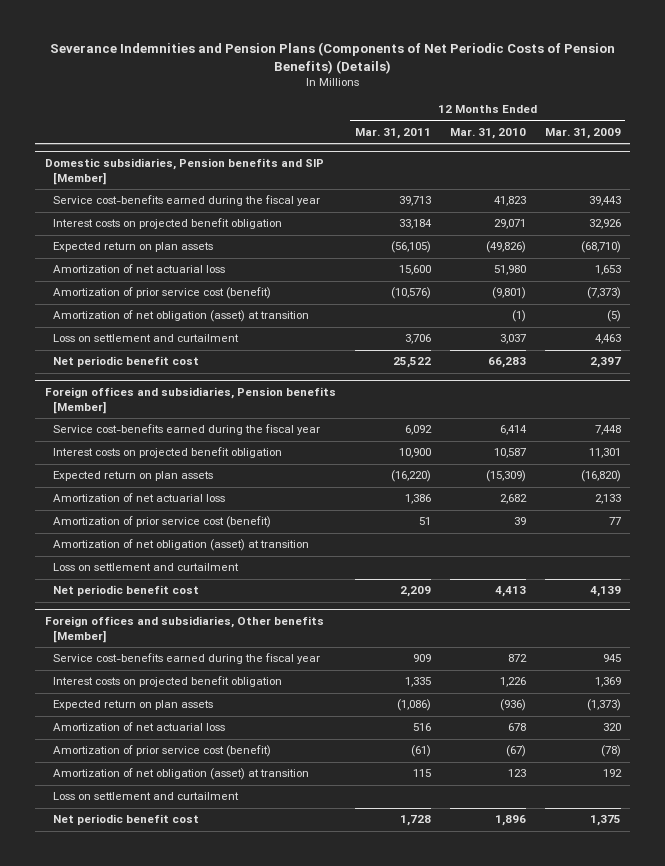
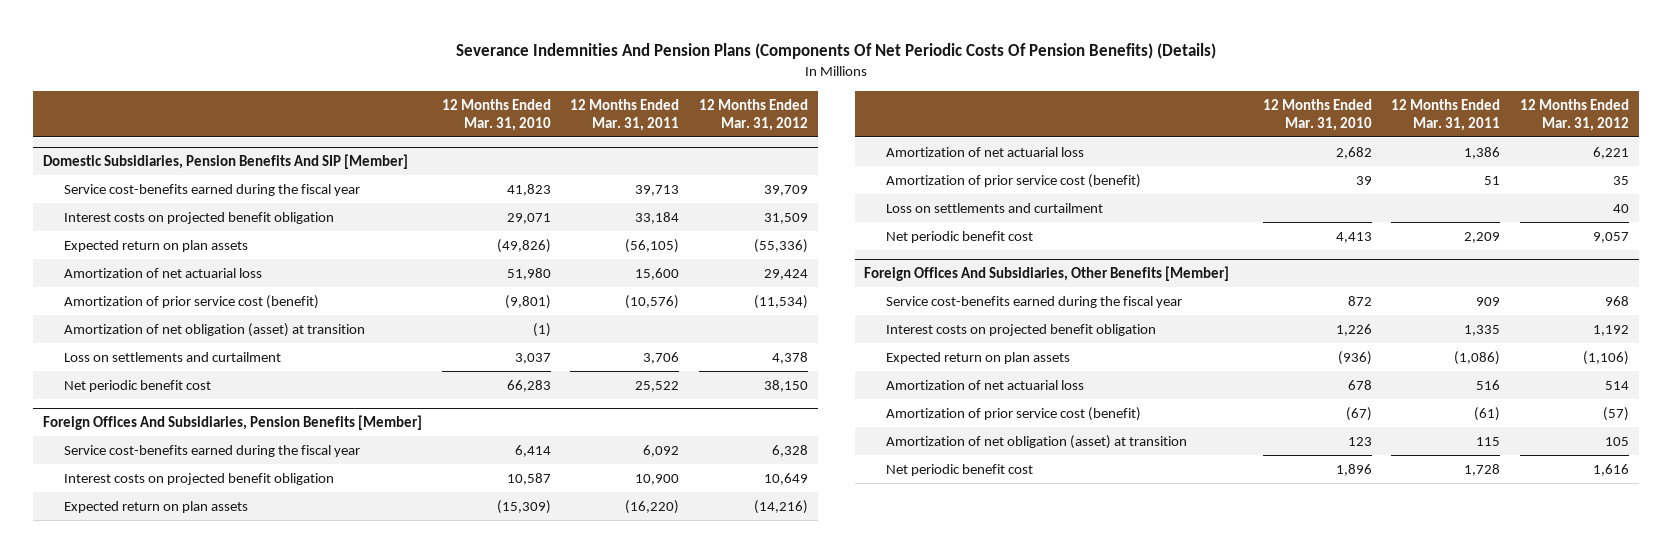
[49,42,615,74] Severance Indemnities and Pension Plans (Components of Net Periodic Costs of Pension Benefits) (Details) -> [456,43,1217,60] Severance Indemnities And Pension Plans (Components Of Net Periodic Costs Of Pension Benefits) (Details)
[544,128,621,140] Mar. 31, 2009 -> none
none -> [698,98,808,131] 12 Months Ended Mar. 31, 2012
[44,157,324,185] Domestic subsidiaries, Pension benefits and SIP [Member] -> [43,153,409,169] Domestic Subsidiaries, Pension Benefits And SIP [Member]
[53,334,240,343] Loss on settlement and curtailment -> [64,351,282,362] Loss on settlements and curtailment
[44,386,336,414] Foreign offices and subsidiaries, Pension benefits [Member] -> [43,414,423,430] Foreign Offices And Subsidiaries, Pension Benefits [Member]
[53,539,310,552] Amortization of net obligation (asset) at transition -> none
[53,563,240,572] Loss on settlement and curtailment -> [885,202,1103,213] Loss on settlements and curtailment
[44,615,324,643] Foreign offices and subsidiaries, Other benefits [Member] -> [864,265,1230,281] Foreign Offices And Subsidiaries, Other Benefits [Member]
[53,792,240,801] Loss on settlement and curtailment -> none

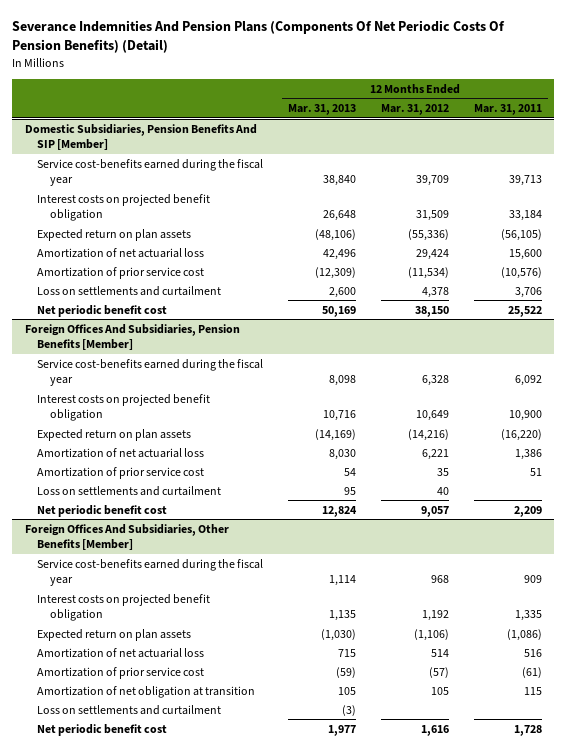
[456,43,1217,60] Severance Indemnities And Pension Plans (Components Of Net Periodic Costs Of Pension Benefits) (Details) -> [12,20,506,54] Severance Indemnities And Pension Plans (Components Of Net Periodic Costs Of Pension Benefits) (Detail)
[441,98,551,131] 12 Months Ended Mar. 31, 2010 -> none
none -> [288,103,357,115] Mar. 31, 2013
[64,322,366,337] Amortization of net obligation (asset) at transition -> none
[64,294,320,309] Amortization of prior service cost (benefit) -> [37,266,205,279] Amortization of prior service cost
[885,173,1141,188] Amortization of prior service cost (benefit) -> [37,466,205,479] Amortization of prior service cost
[885,406,1141,421] Amortization of prior service cost (benefit) -> [37,666,205,679] Amortization of prior service cost
[885,434,1187,449] Amortization of net obligation (asset) at transition -> [37,685,256,698] Amortization of net obligation at transition
none -> [37,704,222,715] Loss on settlements and curtailment

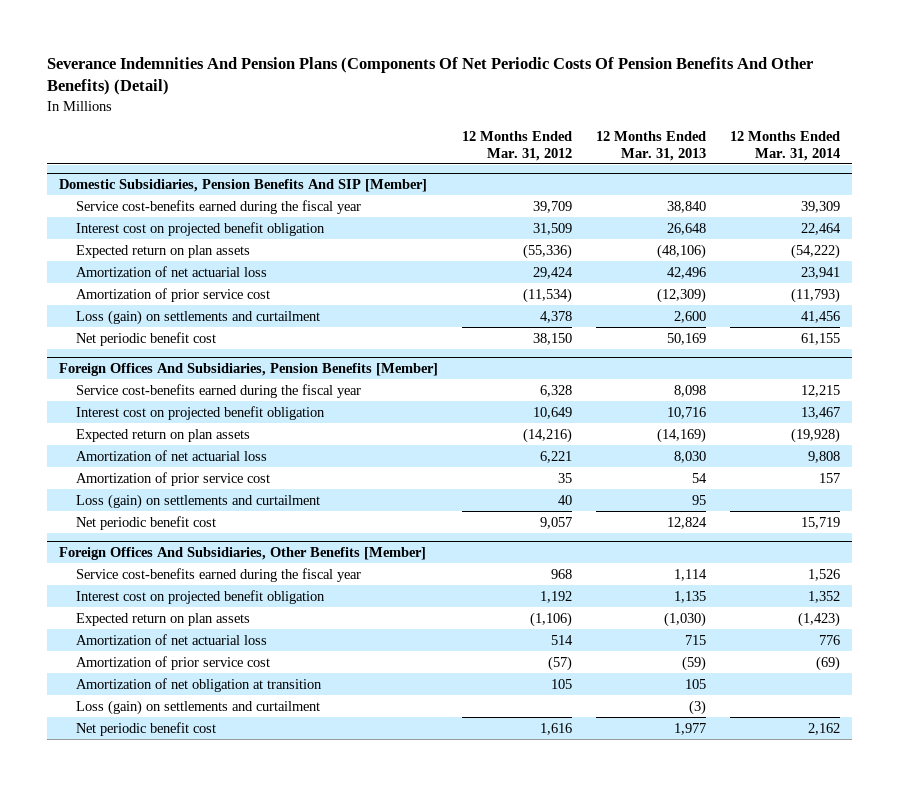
[12,20,506,54] Severance Indemnities And Pension Plans (Components Of Net Periodic Costs Of Pension Benefits) (Detail) -> [46,57,813,96] Severance Indemnities And Pension Plans (Components Of Net Periodic Costs Of Pension Benefits And Other Benefits) (Detail)
[473,103,542,115] Mar. 31, 2011 -> none
none -> [729,131,840,161] 12 Months Ended Mar. 31, 2014
[37,193,211,222] Interest costs on projected benefit obligation -> [75,221,325,236] Interest cost on projected benefit obligation
[37,285,222,296] Loss on settlements and curtailment -> [75,309,320,325] Loss (gain) on settlements and curtailment
[37,393,211,422] Interest costs on projected benefit obligation -> [75,405,325,420] Interest cost on projected benefit obligation
[37,485,222,496] Loss on settlements and curtailment -> [75,493,320,509] Loss (gain) on settlements and curtailment
[37,593,211,622] Interest costs on projected benefit obligation -> [75,589,325,604] Interest cost on projected benefit obligation
[37,704,222,715] Loss on settlements and curtailment -> [75,699,320,715] Loss (gain) on settlements and curtailment

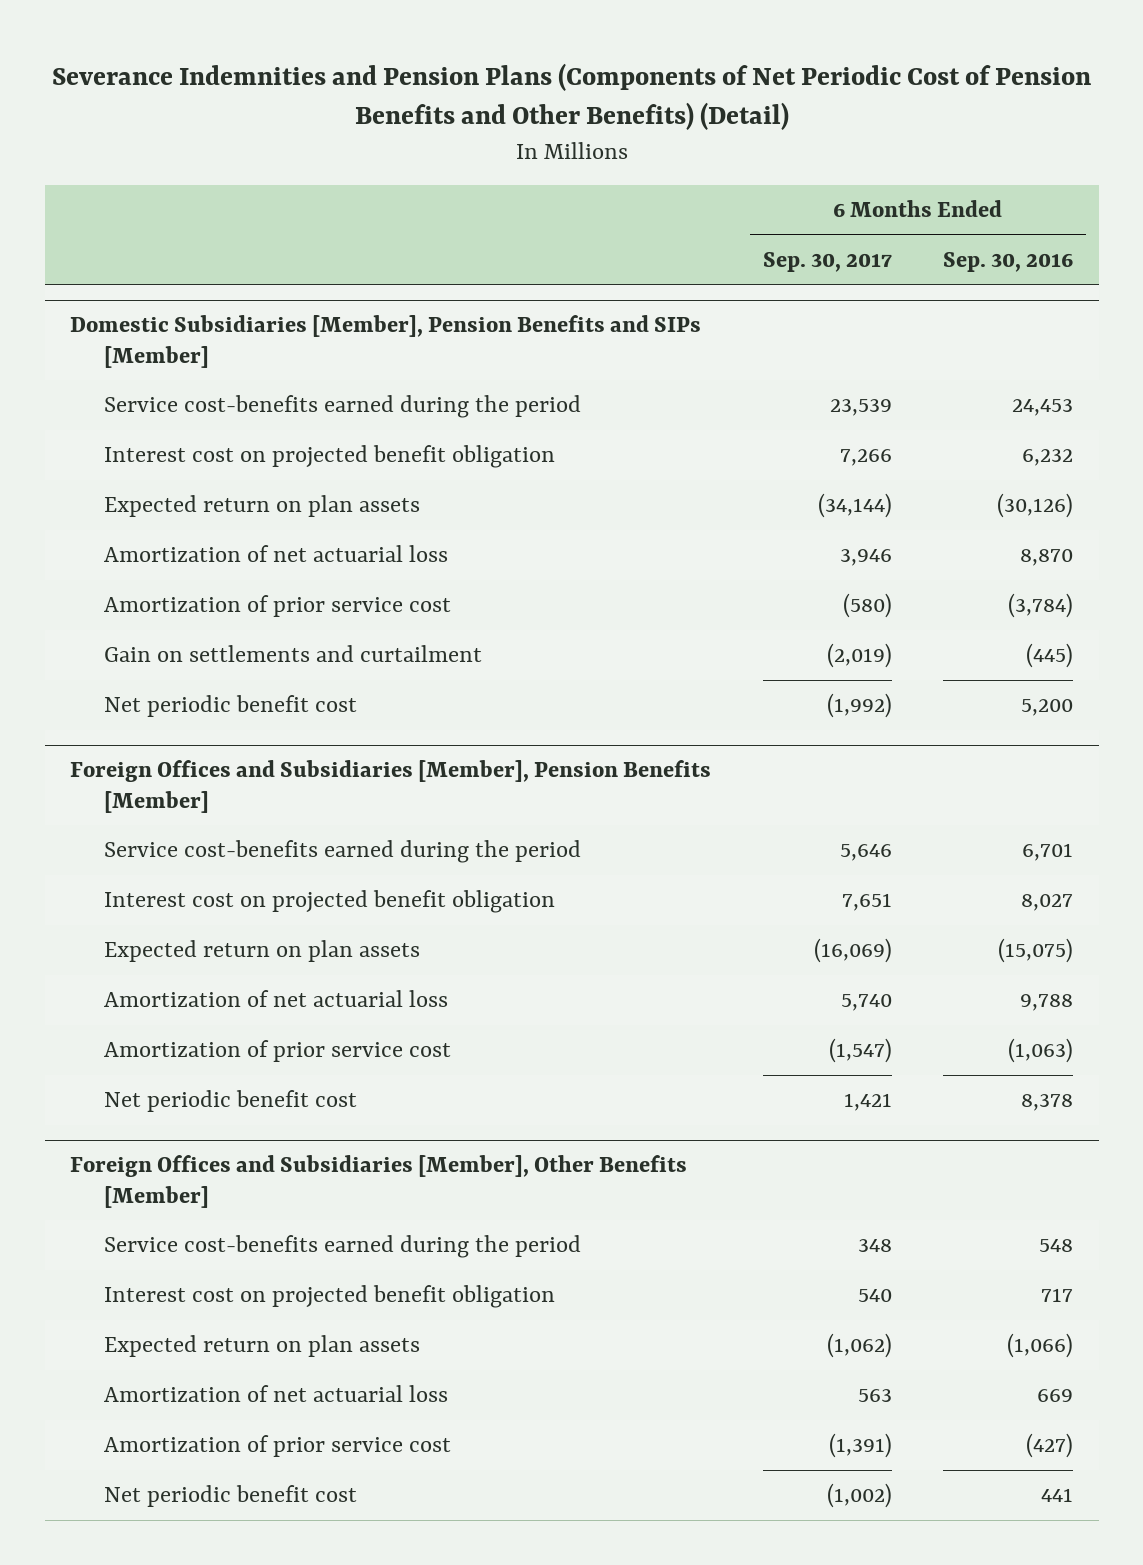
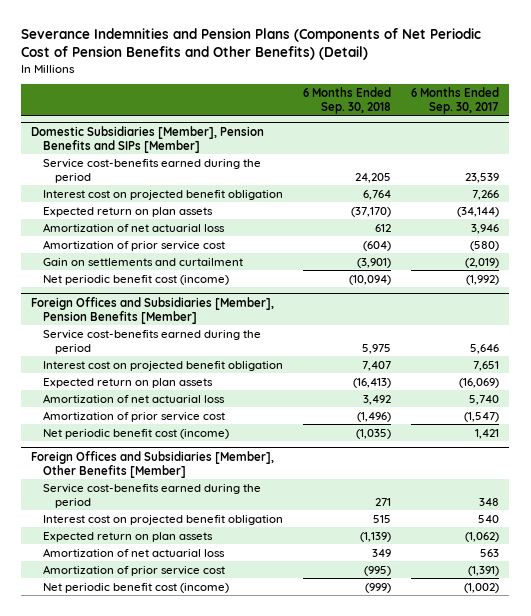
[943,251,1074,272] Sep. 30, 2016 -> none
none -> [303,86,392,114] 6 Months Ended Sep. 30, 2018
[104,695,358,718] Net periodic benefit cost -> [43,274,230,285] Net periodic benefit cost (income)
[104,1090,358,1113] Net periodic benefit cost -> [43,428,230,439] Net periodic benefit cost (income)
[104,1485,358,1508] Net periodic benefit cost -> [43,582,230,593] Net periodic benefit cost (income)

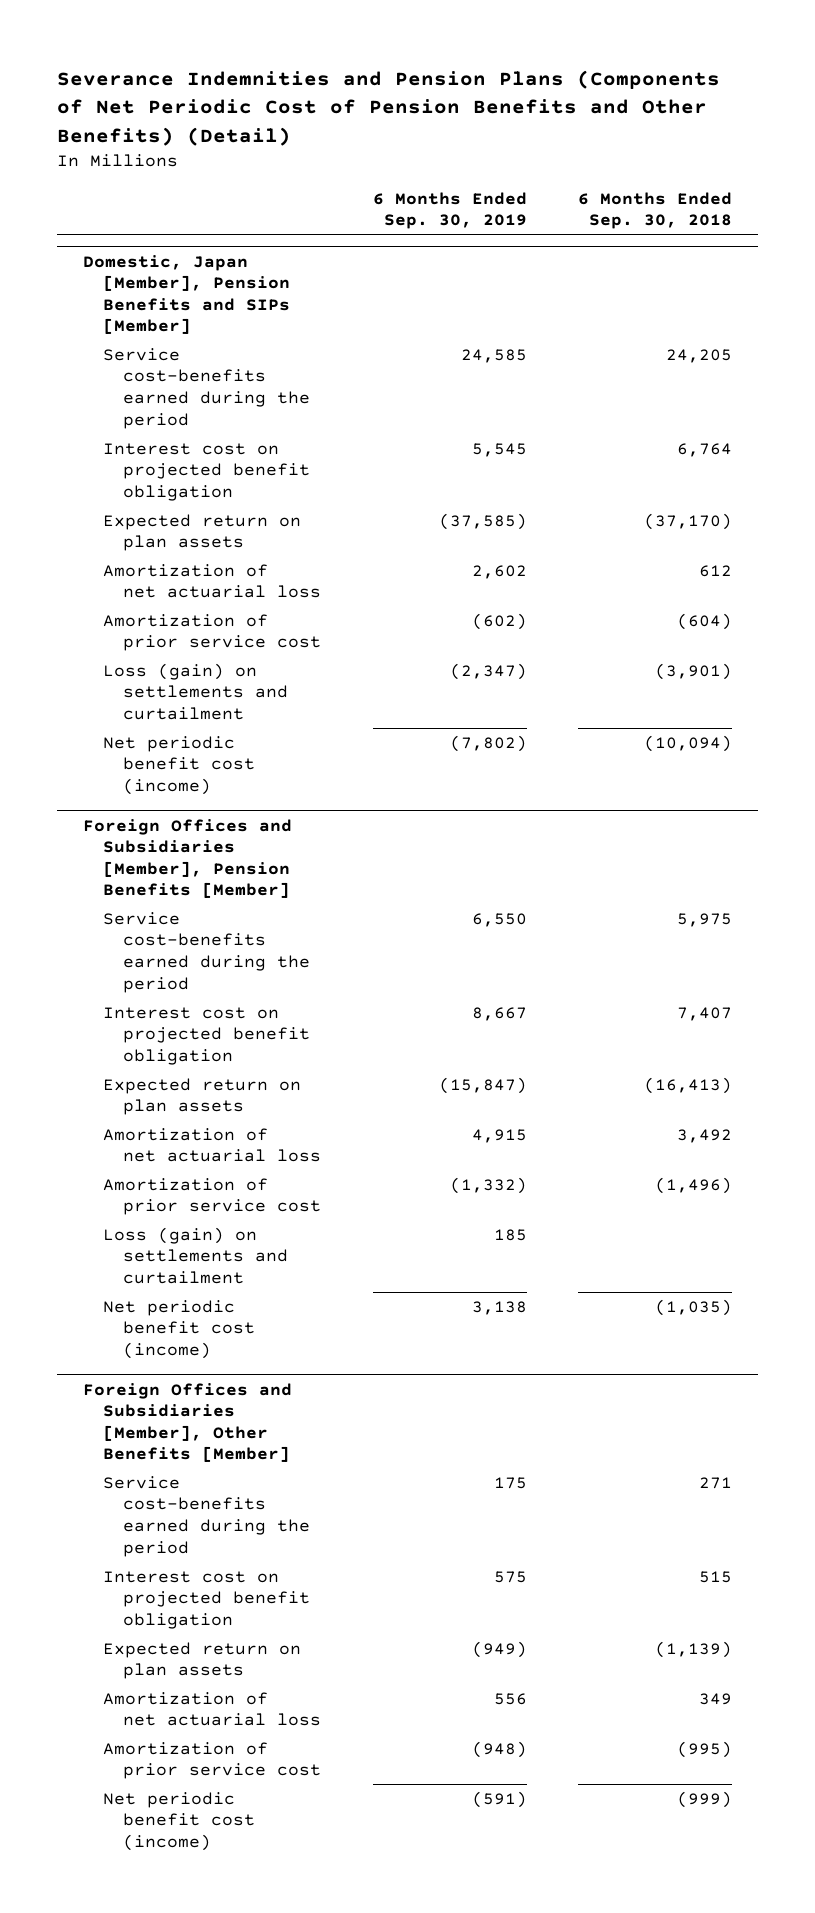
[411,86,500,114] 6 Months Ended Sep. 30, 2017 -> none
none -> [372,191,527,230] 6 Months Ended Sep. 30, 2019
[31,125,265,153] Domestic Subsidiaries [Member], Pension Benefits and SIPs [Member] -> [82,254,291,335] Domestic, Japan [Member], Pension Benefits and SIPs [Member]
[43,257,244,266] Gain on settlements and curtailment -> [103,662,289,720] Loss (gain) on settlements and curtailment
none -> [103,1226,289,1284] Loss (gain) on settlements and curtailment

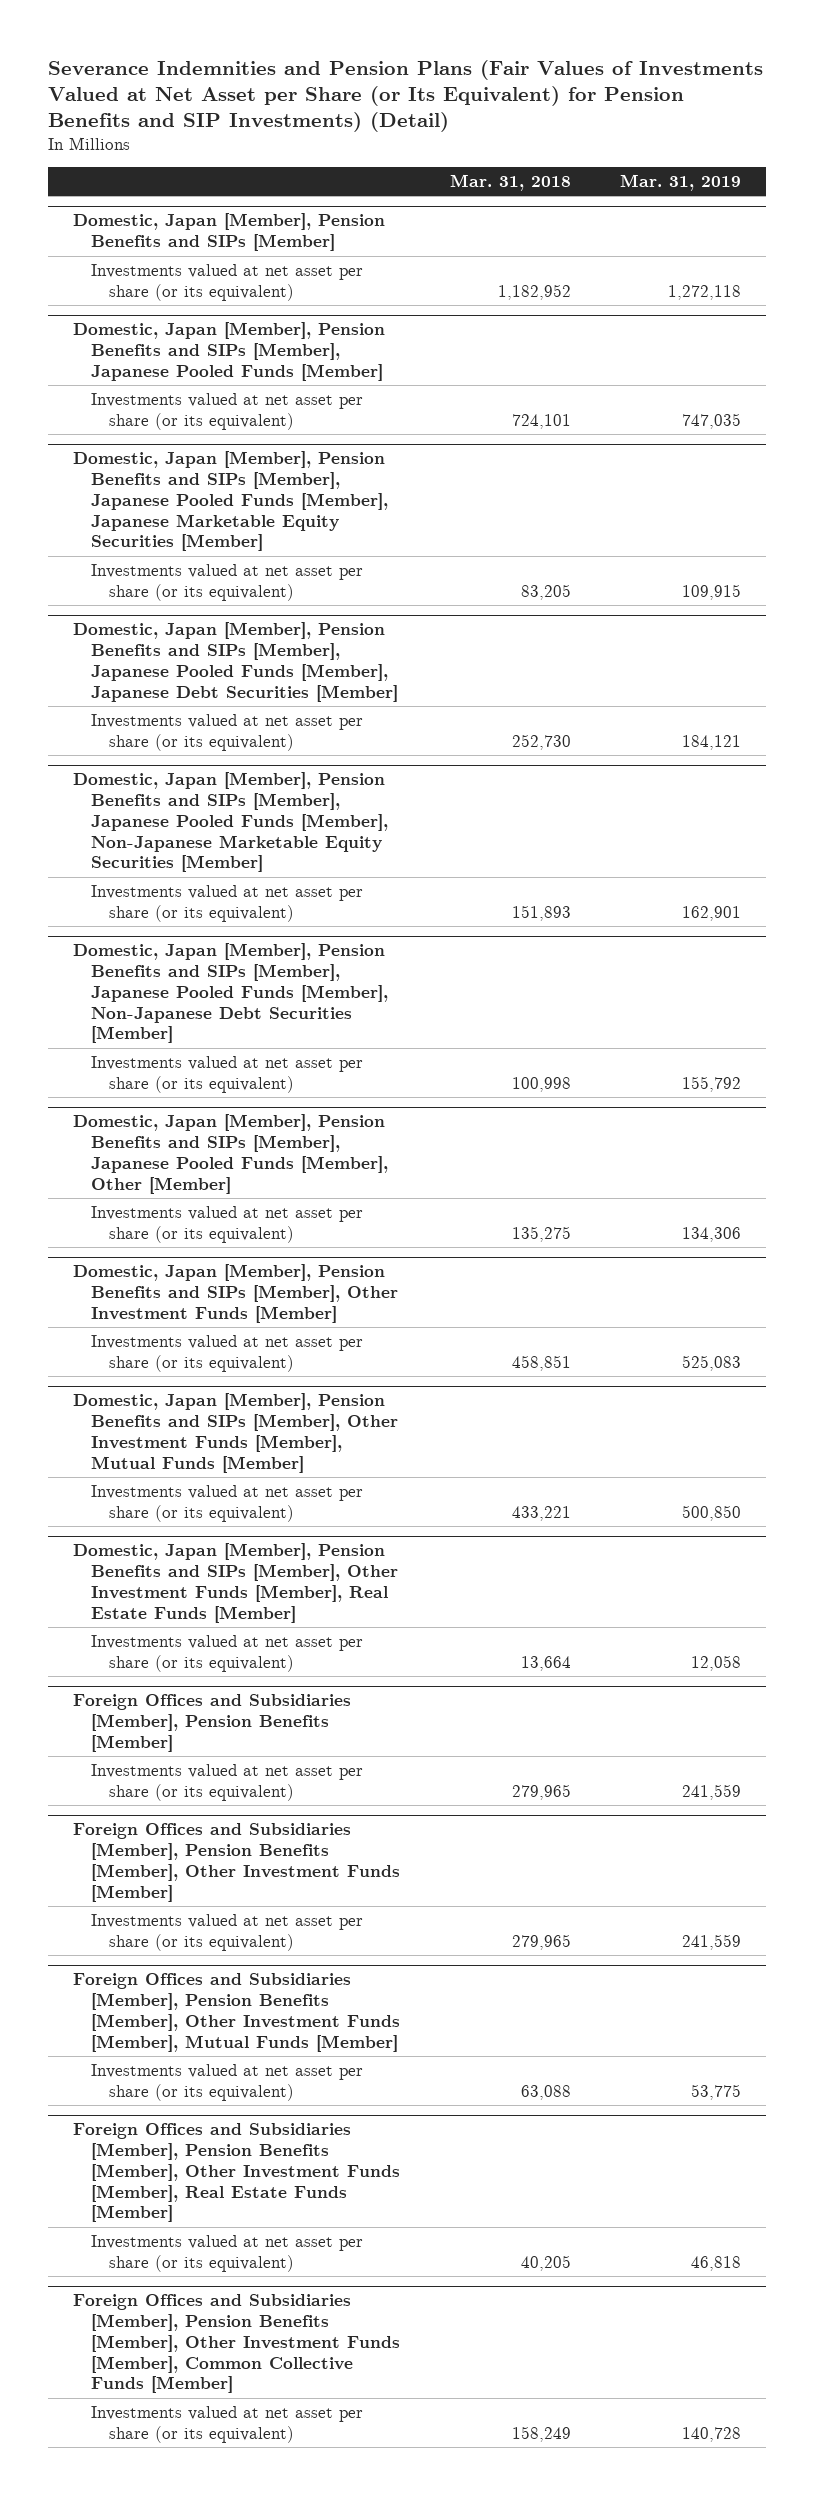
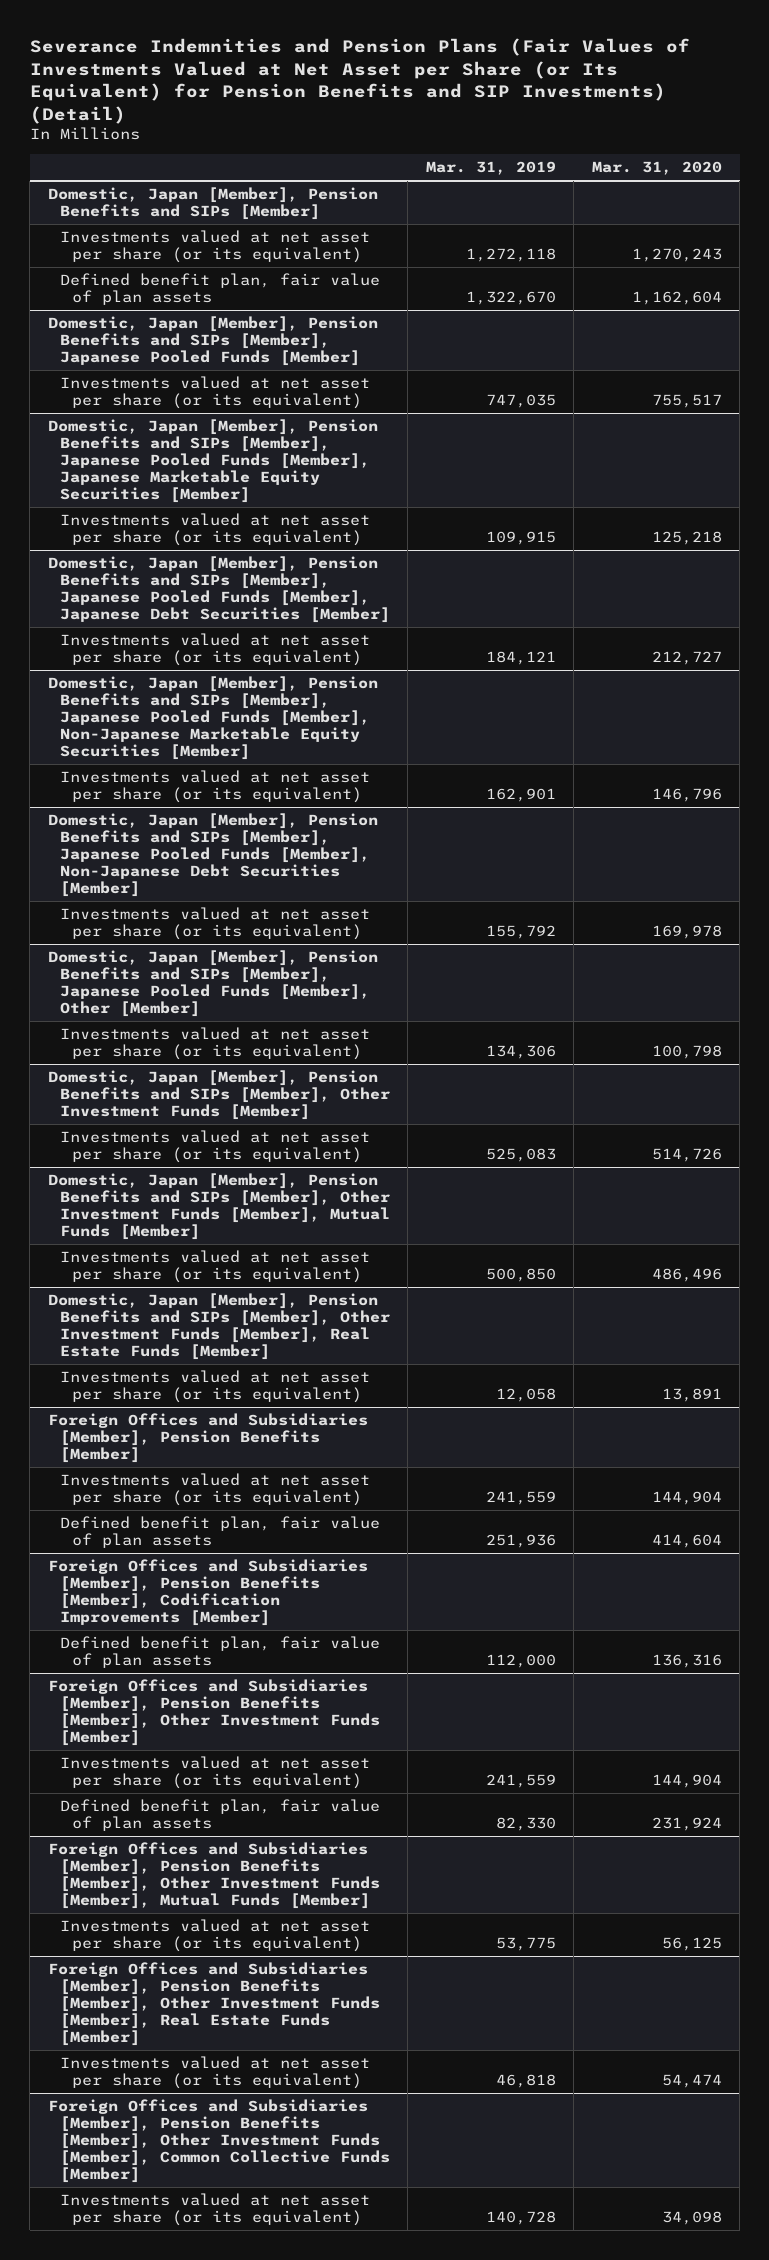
[449,173,571,191] Mar. 31, 2018 -> none
none -> [591,161,722,176] Mar. 31, 2020
none -> [59,273,380,306] Defined benefit plan, fair value of plan assets
none -> [59,1516,380,1549] Defined benefit plan, fair value of plan assets
none -> [47,1559,368,1627] Foreign Offices and Subsidiaries [Member], Pension Benefits [Member], Codification Improvements [Member]
none -> [59,1636,380,1669] Defined benefit plan, fair value of plan assets
none -> [59,1799,380,1832] Defined benefit plan, fair value of plan assets

